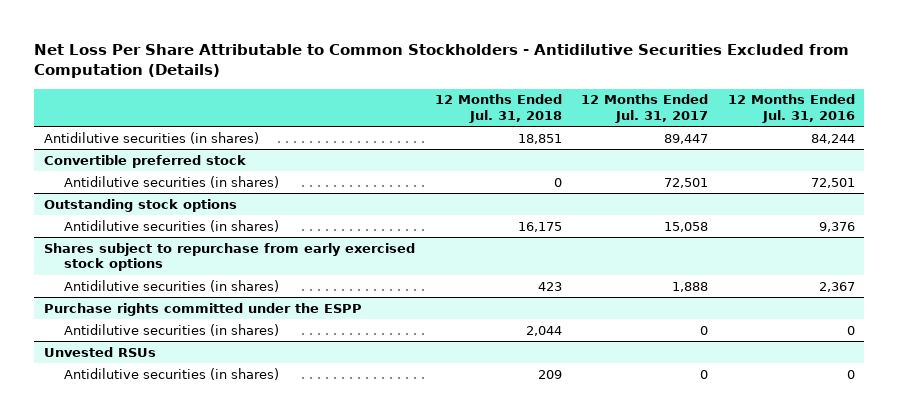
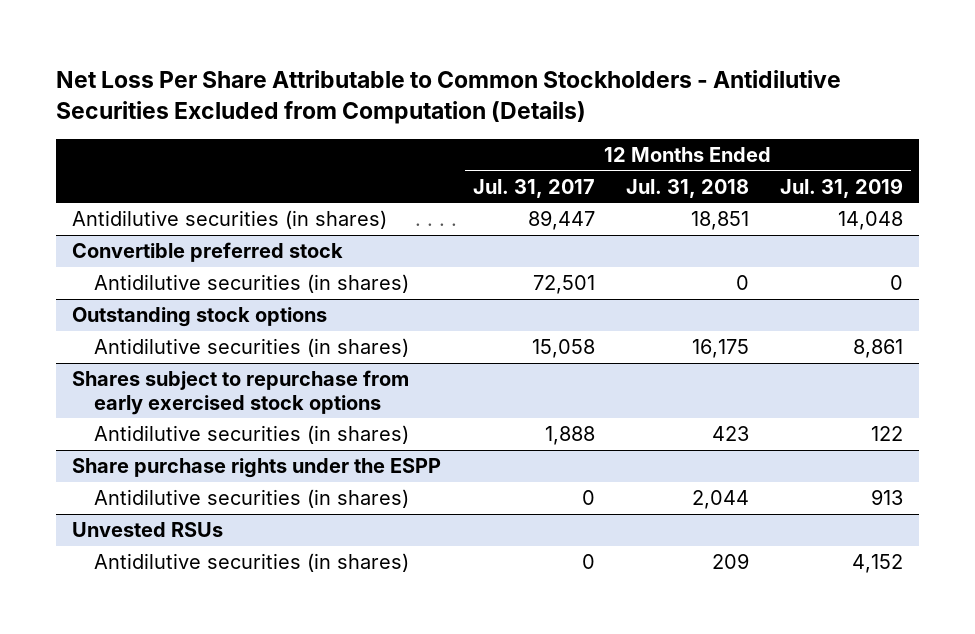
[727,94,855,124] 12 Months Ended Jul. 31, 2016 -> none
none -> [780,177,904,198] Jul. 31, 2019
[44,302,363,316] Purchase rights committed under the ESPP -> [72,458,442,479] Share purchase rights under the ESPP

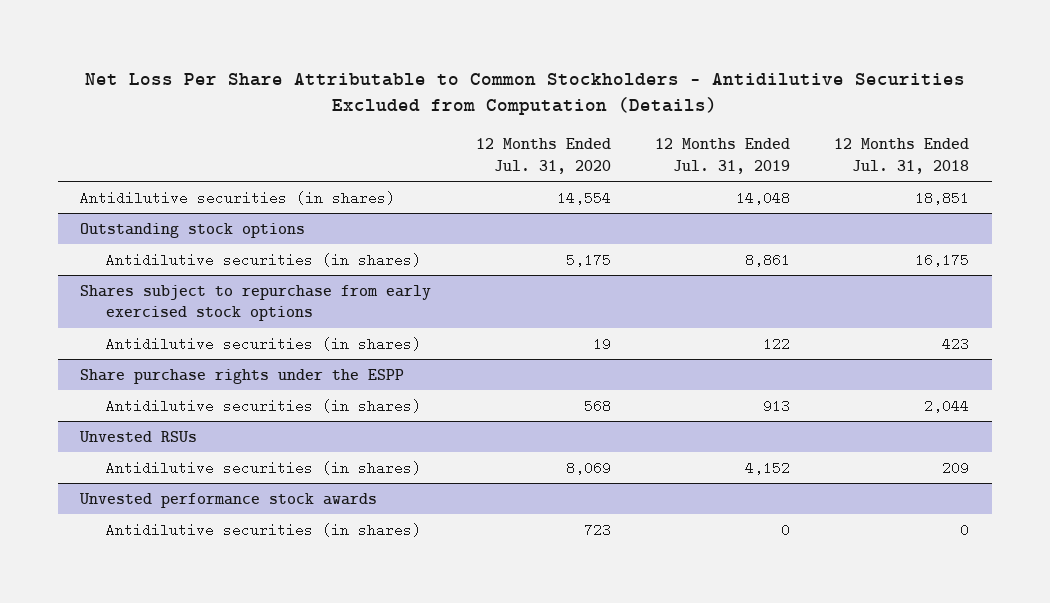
[472,178,595,198] Jul. 31, 2017 -> none
none -> [475,138,611,174] 12 Months Ended Jul. 31, 2020
[72,242,344,263] Convertible preferred stock -> none
[94,274,410,294] Antidilutive securities (in shares) -> none
none -> [79,492,378,508] Unvested performance stock awards
none -> [106,522,422,537] Antidilutive securities (in shares)

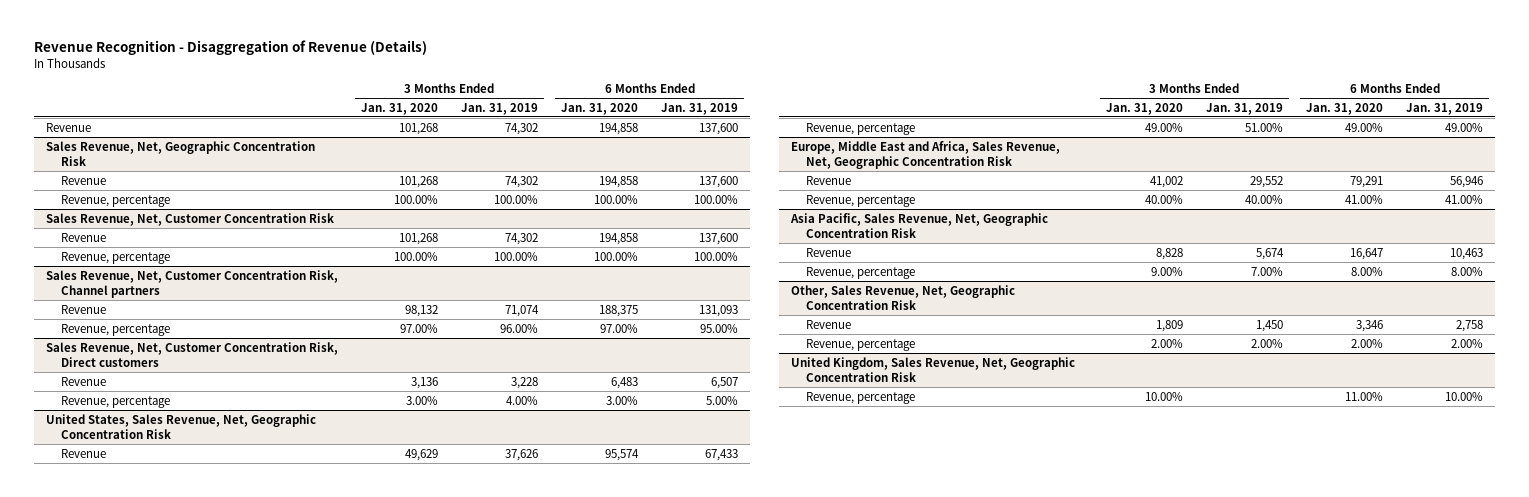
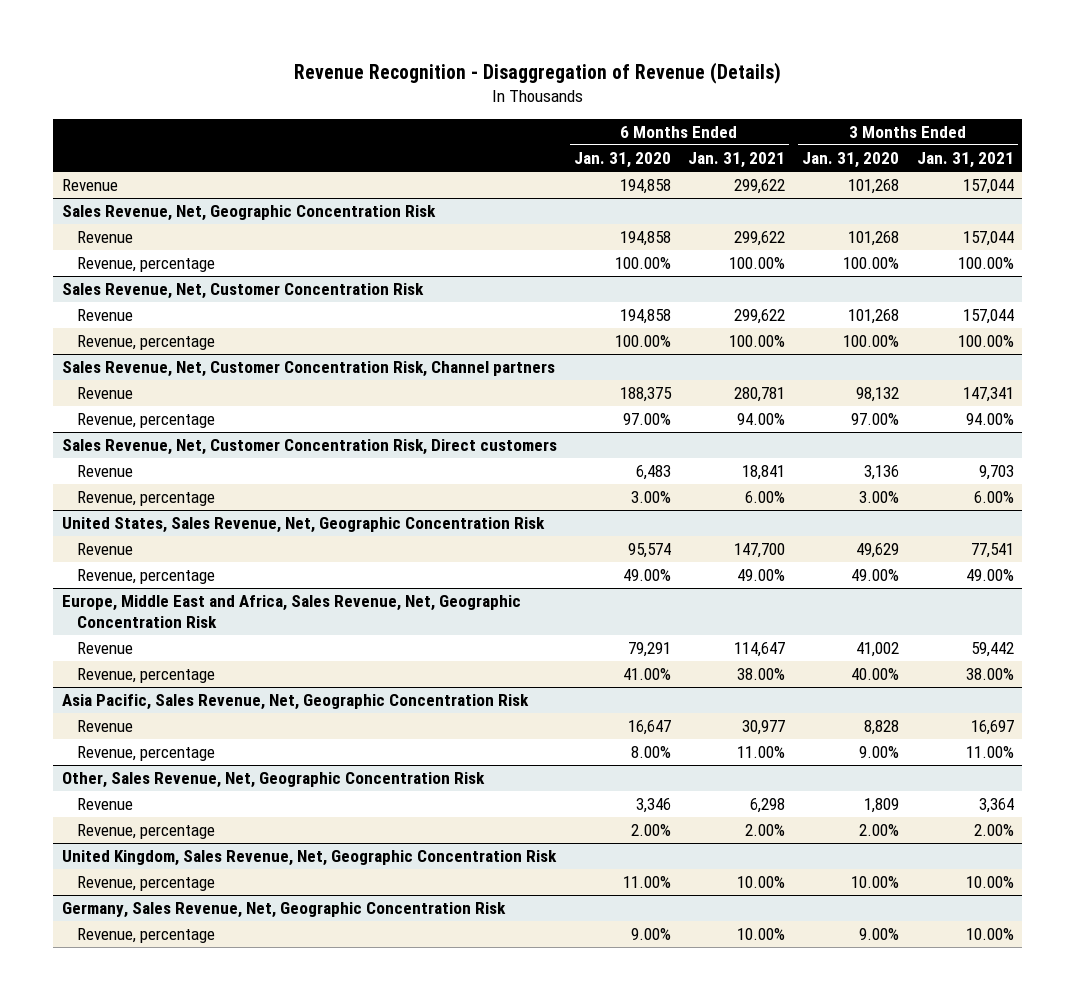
[460,102,538,115] Jan. 31, 2019 -> none
[661,102,739,115] Jan. 31, 2019 -> none
none -> [688,151,786,168] Jan. 31, 2021
none -> [916,151,1014,168] Jan. 31, 2021
none -> [61,902,506,919] Germany, Sales Revenue, Net, Geographic Concentration Risk
none -> [76,928,215,944] Revenue, percentage

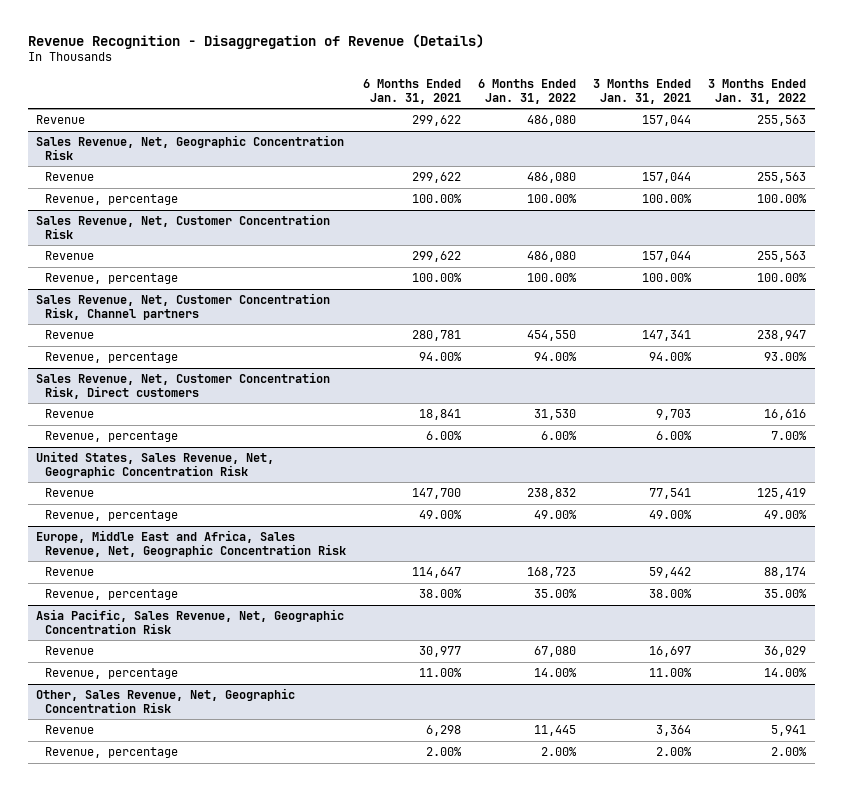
[573,151,671,168] Jan. 31, 2020 -> none
[802,151,900,168] Jan. 31, 2020 -> none
none -> [478,79,577,104] 6 Months Ended Jan. 31, 2022
none -> [708,79,807,104] 3 Months Ended Jan. 31, 2022
[61,850,557,867] United Kingdom, Sales Revenue, Net, Geographic Concentration Risk -> none
[76,876,215,892] Revenue, percentage -> none
[61,902,506,919] Germany, Sales Revenue, Net, Geographic Concentration Risk -> none
[76,928,215,944] Revenue, percentage -> none

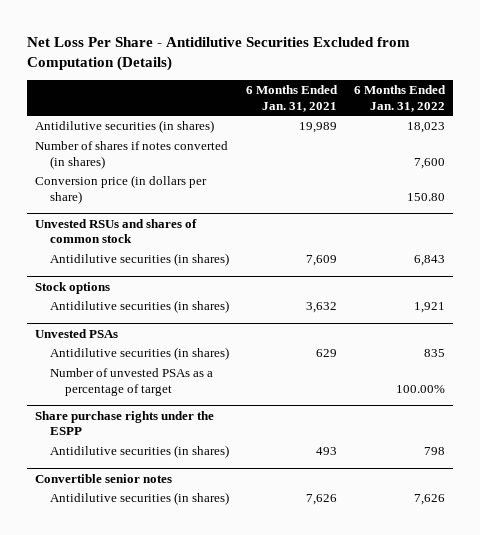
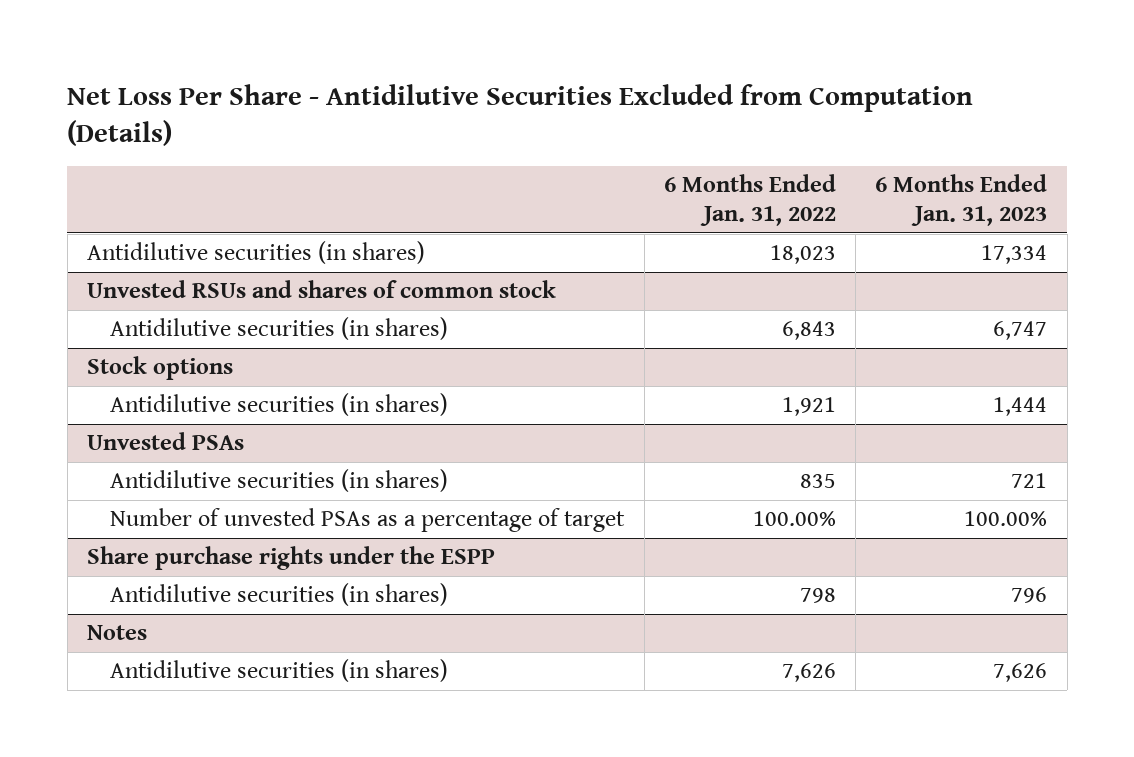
[245,85,338,112] 6 Months Ended Jan. 31, 2021 -> none
none -> [875,174,1048,227] 6 Months Ended Jan. 31, 2023
[35,141,229,169] Number of shares if notes converted (in shares) -> none
[35,175,208,204] Conversion price (in dollars per share) -> none
[35,473,173,483] Convertible senior notes -> [87,625,148,641] Notes

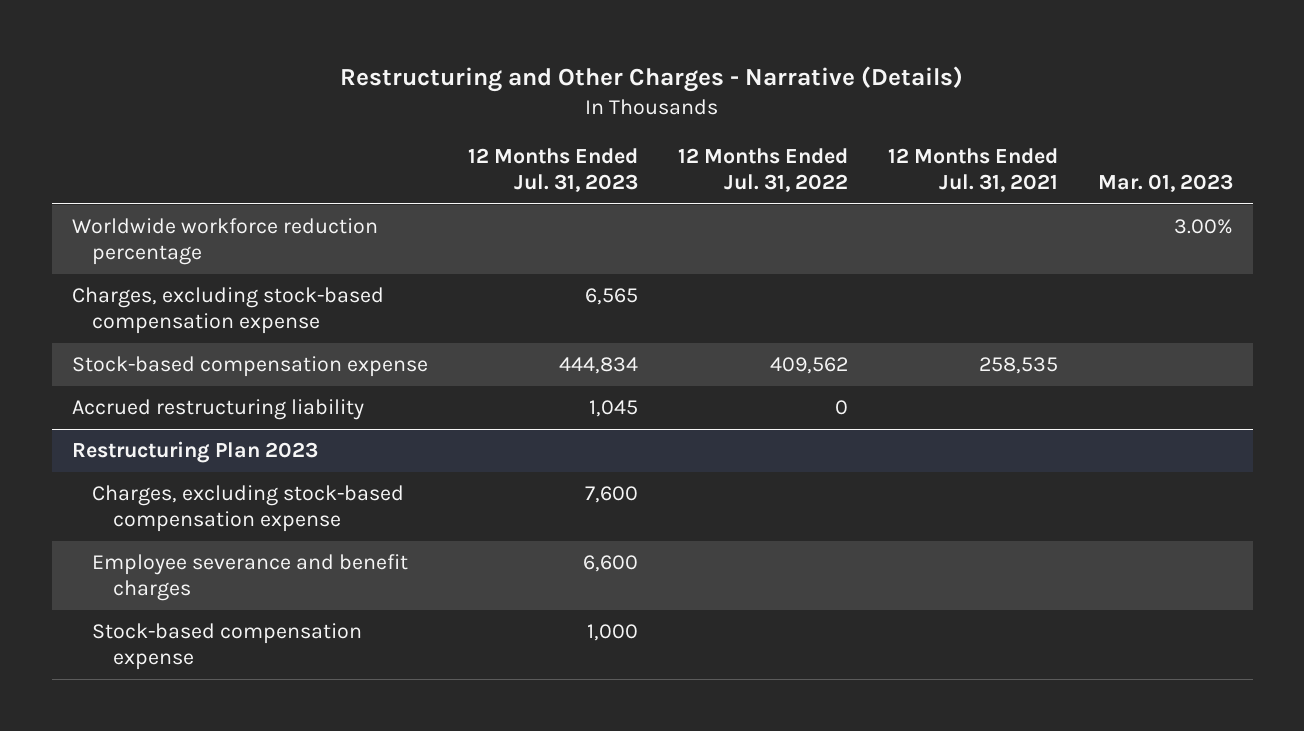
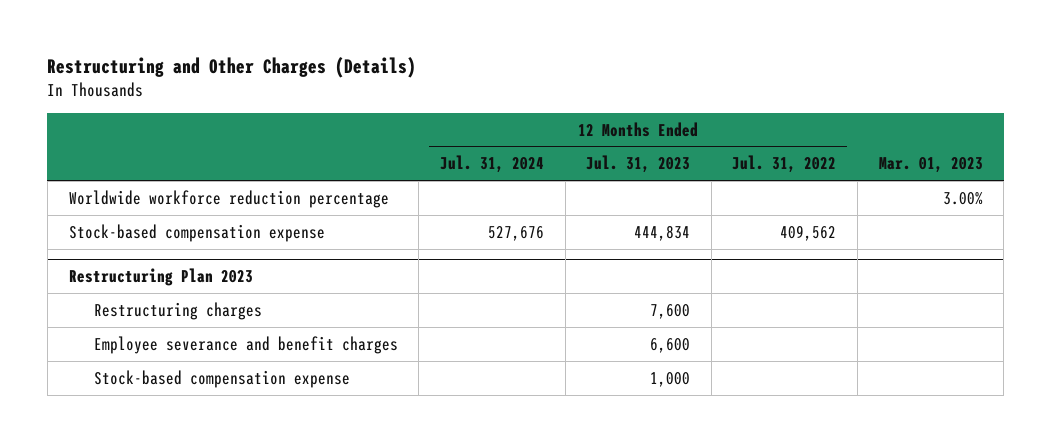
[340,65,964,92] Restructuring and Other Charges - Narrative (Details) -> [47,57,417,79] Restructuring and Other Charges (Details)
[887,148,1058,193] 12 Months Ended Jul. 31, 2021 -> none
none -> [439,155,544,174] Jul. 31, 2024
[71,287,384,335] Charges, excluding stock-based compensation expense -> none
[71,399,364,421] Accrued restructuring liability -> none
[92,485,405,533] Charges, excluding stock-based compensation expense -> [93,301,262,320] Restructuring charges

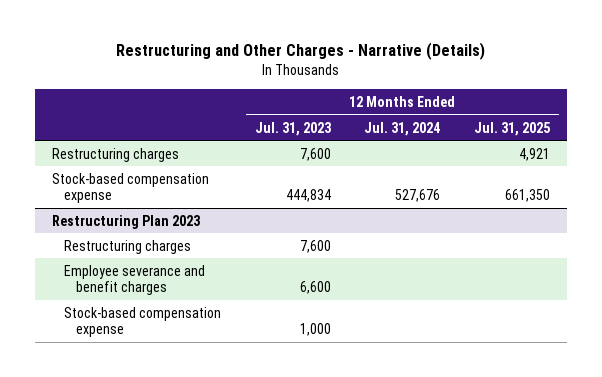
[47,57,417,79] Restructuring and Other Charges (Details) -> [115,42,485,61] Restructuring and Other Charges - Narrative (Details)
[732,155,837,174] Jul. 31, 2022 -> none
[878,157,983,174] Mar. 01, 2023 -> none
none -> [474,121,551,136] Jul. 31, 2025
[68,189,389,208] Worldwide workforce reduction percentage -> none
none -> [51,147,179,162] Restructuring charges

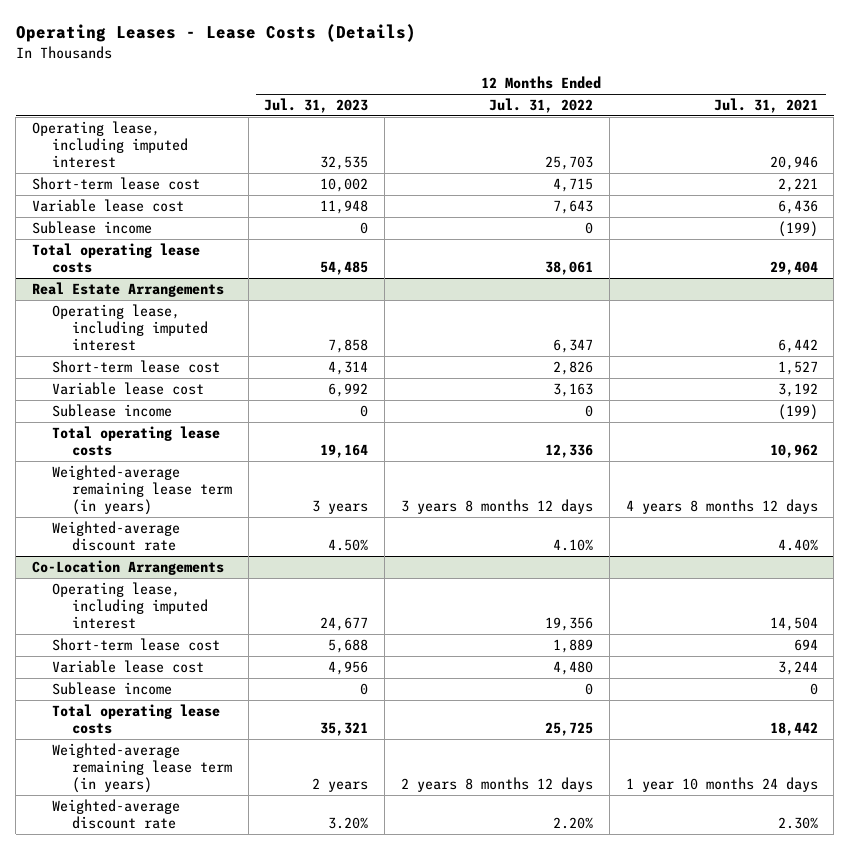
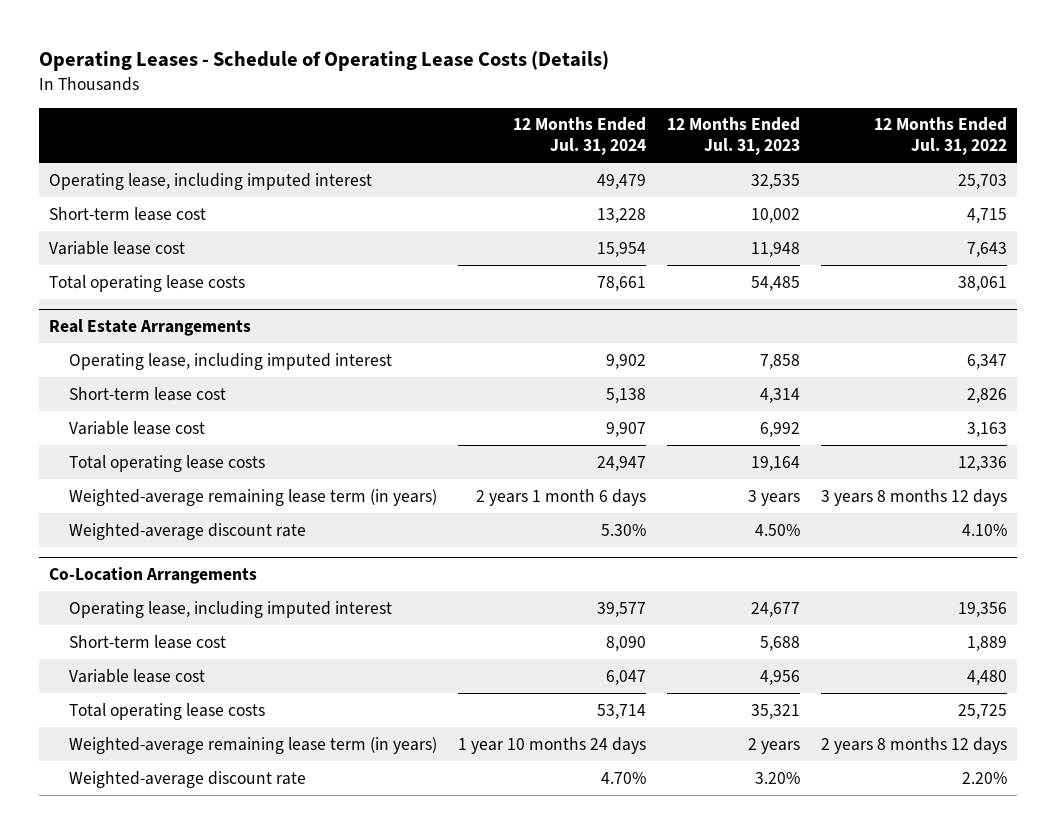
[15,24,416,43] Operating Leases - Lease Costs (Details) -> [38,51,609,72] Operating Leases - Schedule of Operating Lease Costs (Details)
[713,97,818,113] Jul. 31, 2021 -> none
none -> [512,117,646,155] 12 Months Ended Jul. 31, 2024
[31,220,152,234] Sublease income -> none
[51,403,172,417] Sublease income -> none
[51,681,172,695] Sublease income -> none

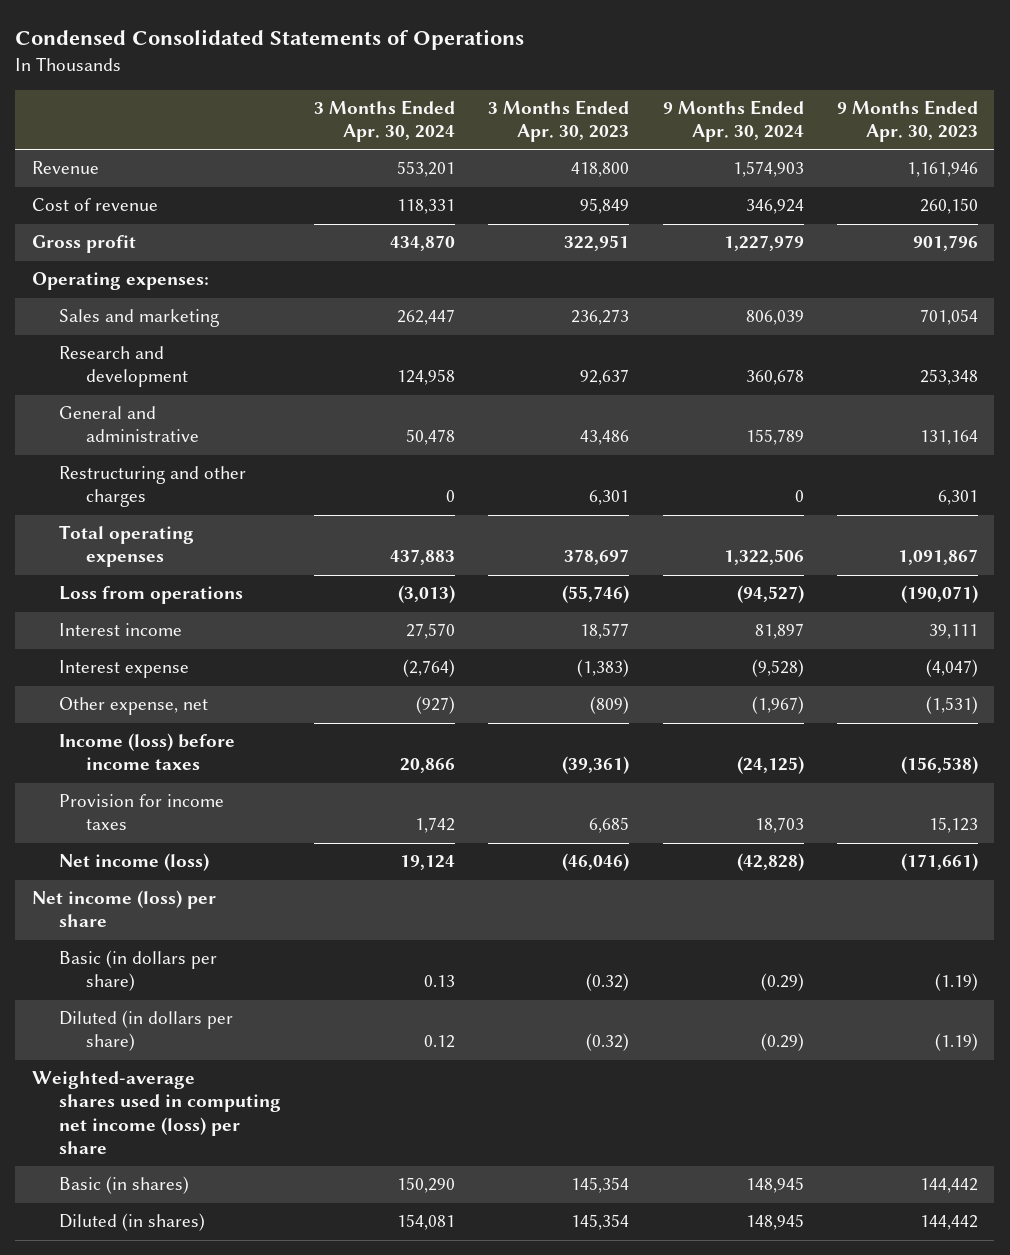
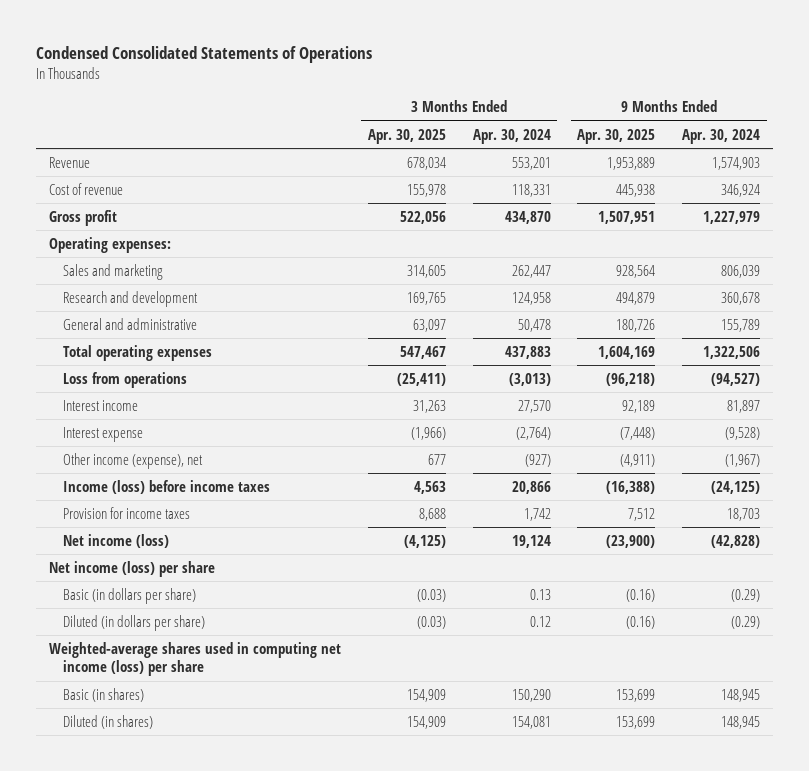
[488,100,630,143] 3 Months Ended Apr. 30, 2023 -> none
[836,100,978,143] 9 Months Ended Apr. 30, 2023 -> none
none -> [367,128,446,144] Apr. 30, 2025
none -> [577,128,656,144] Apr. 30, 2025
[59,466,247,508] Restructuring and other charges -> none
[59,697,209,716] Other expense, net -> [62,452,203,469] Other income (expense), net

